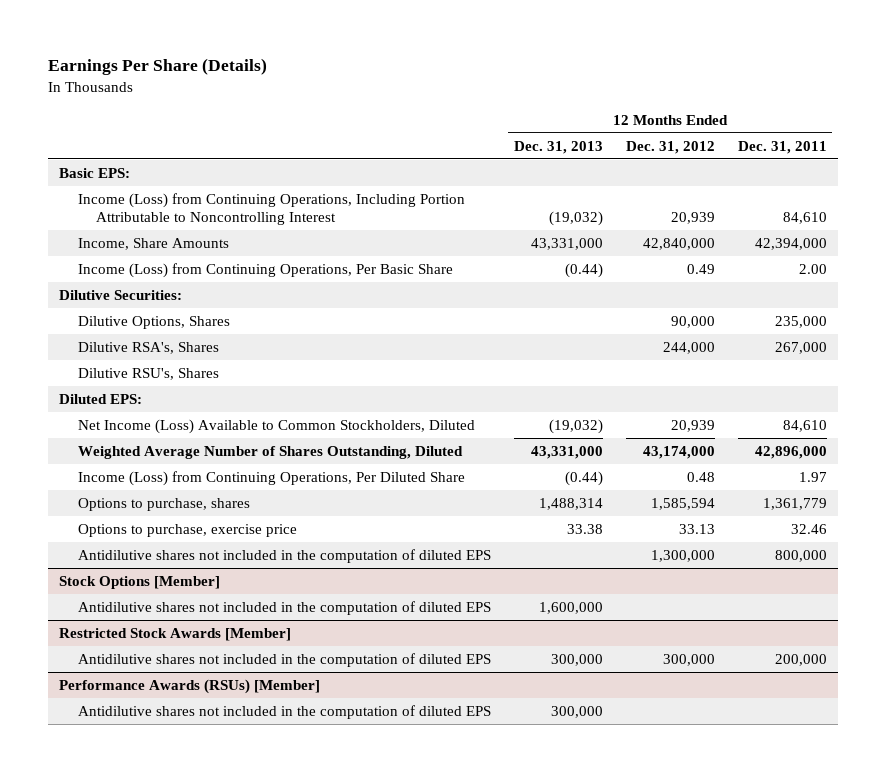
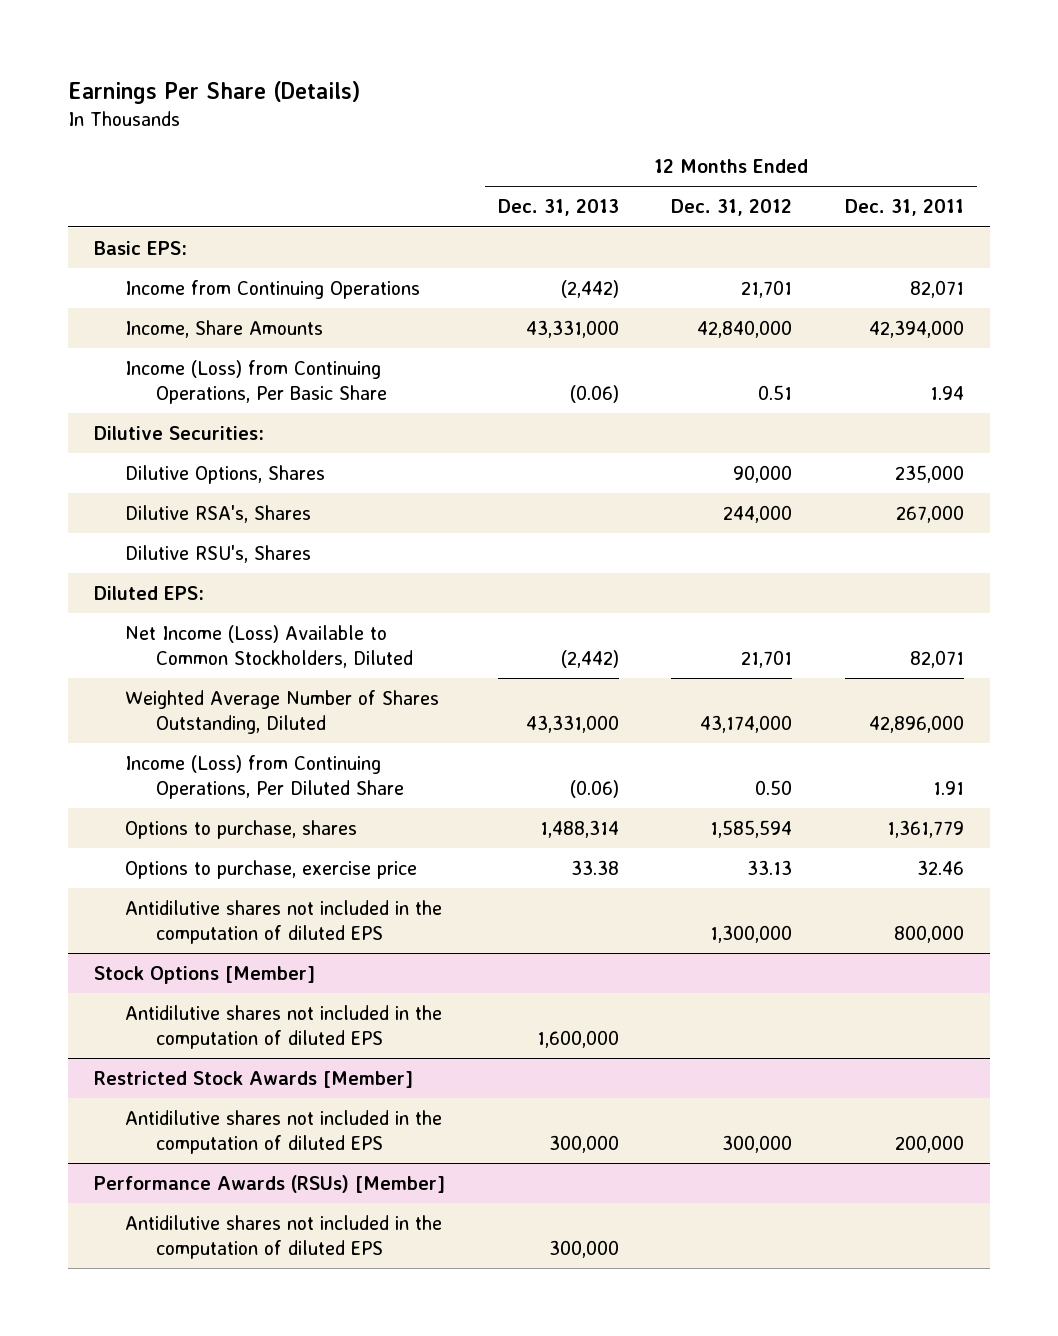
[77,192,465,226] Income (Loss) from Continuing Operations, Including Portion Attributable to Noncontrolling Interest -> [125,279,421,299] Income from Continuing Operations
[548,211,603,227] (19,032) -> [560,279,619,298] (2,442)
[670,212,715,225] 20,939 -> [741,279,793,298] 21,701
[782,212,827,225] 84,610 -> [909,279,964,298] 82,071
[564,262,603,278] (0.44) -> [569,384,619,403] (0.06)
[686,263,715,274] 0.49 -> [758,384,793,400] 0.51
[798,263,827,274] 2.00 -> [929,385,964,400] 1.94
[548,418,603,434] (19,032) -> [560,649,619,668] (2,442)
[670,419,715,432] 20,939 -> [741,649,793,668] 21,701
[782,419,827,432] 84,610 -> [909,649,964,668] 82,071
[564,470,603,486] (0.44) -> [569,779,619,798] (0.06)
[686,471,715,482] 0.48 -> [755,779,793,795] 0.50
[798,471,827,482] 1.97 -> [932,780,964,795] 1.91

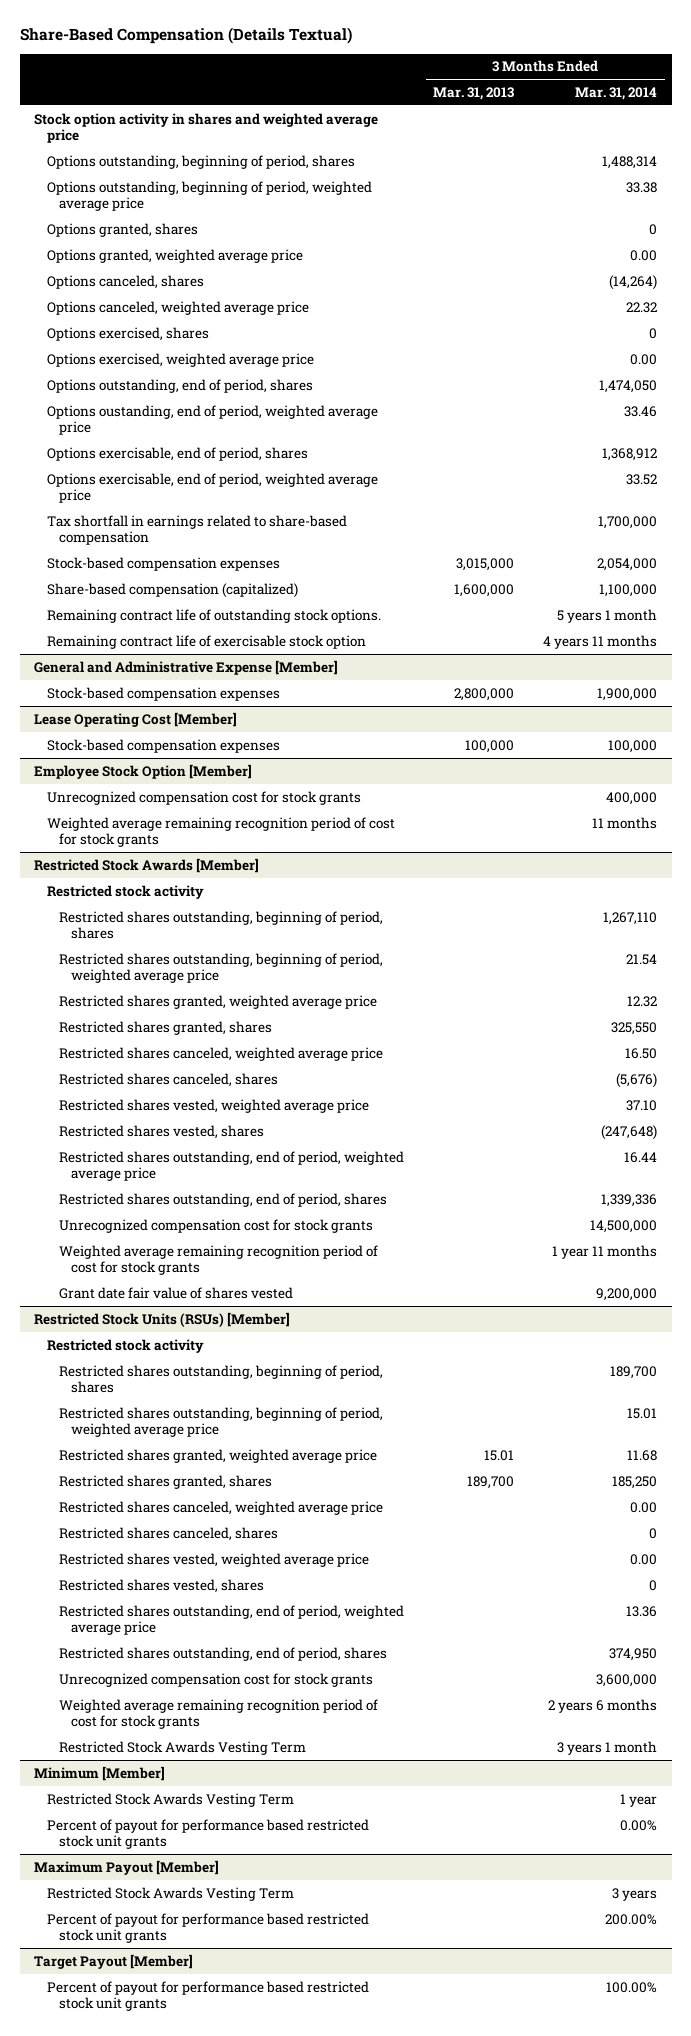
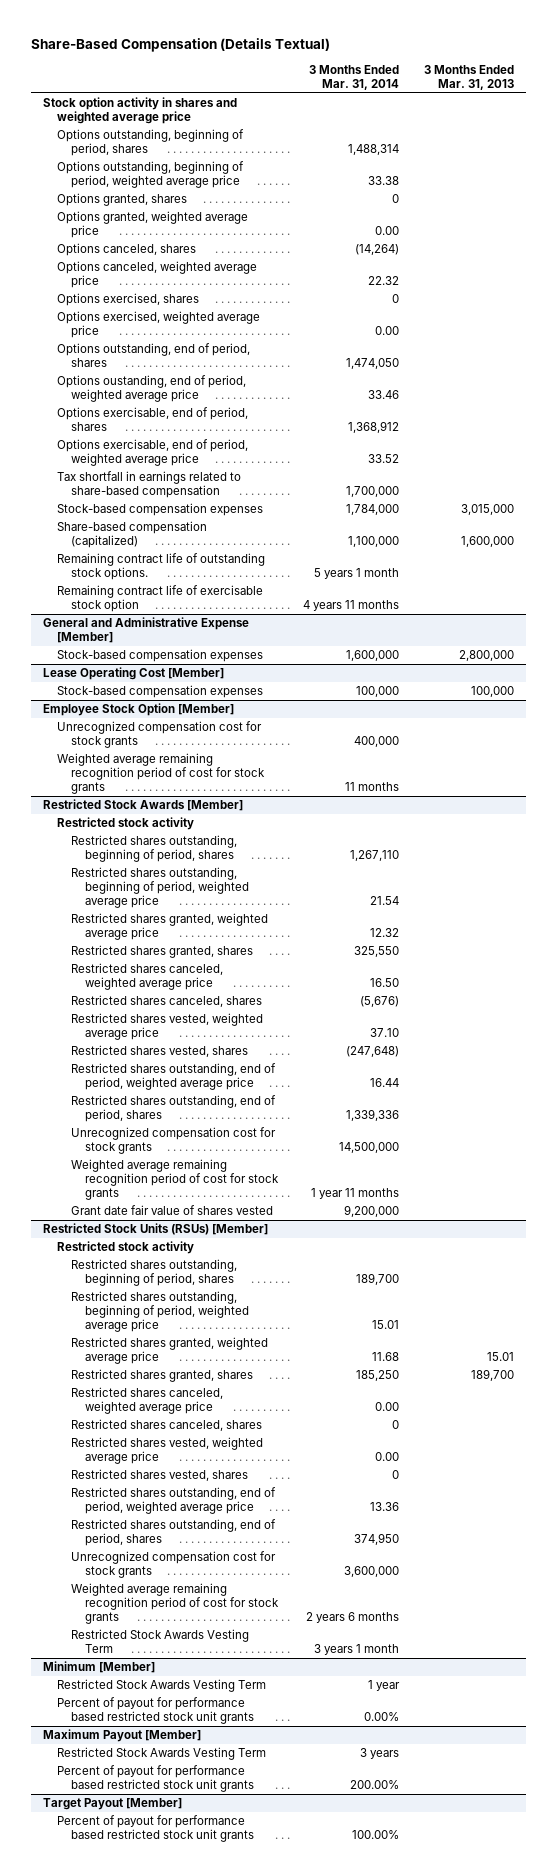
[597,557,658,571] 2,054,000 -> [345,504,399,516] 1,784,000
[597,687,658,701] 1,900,000 -> [345,650,399,662] 1,600,000

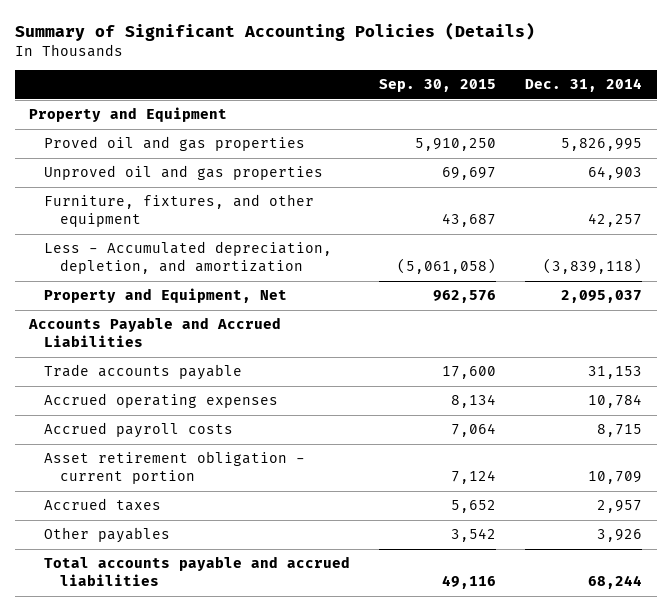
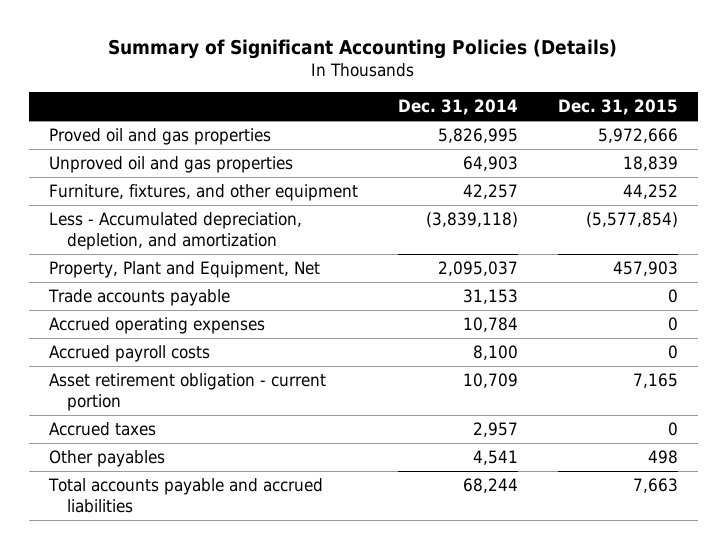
[379,79,497,93] Sep. 30, 2015 -> none
none -> [557,99,678,116] Dec. 31, 2015
[29,107,228,123] Property and Equipment -> none
[28,317,282,348] Accounts Payable and Accrued Liabilities -> none
[44,288,288,304] Property and Equipment, Net -> [48,260,320,278] Property, Plant and Equipment, Net
[597,424,643,438] 8,715 -> [472,344,518,360] 8,100
[597,529,643,543] 3,926 -> [472,449,518,465] 4,541

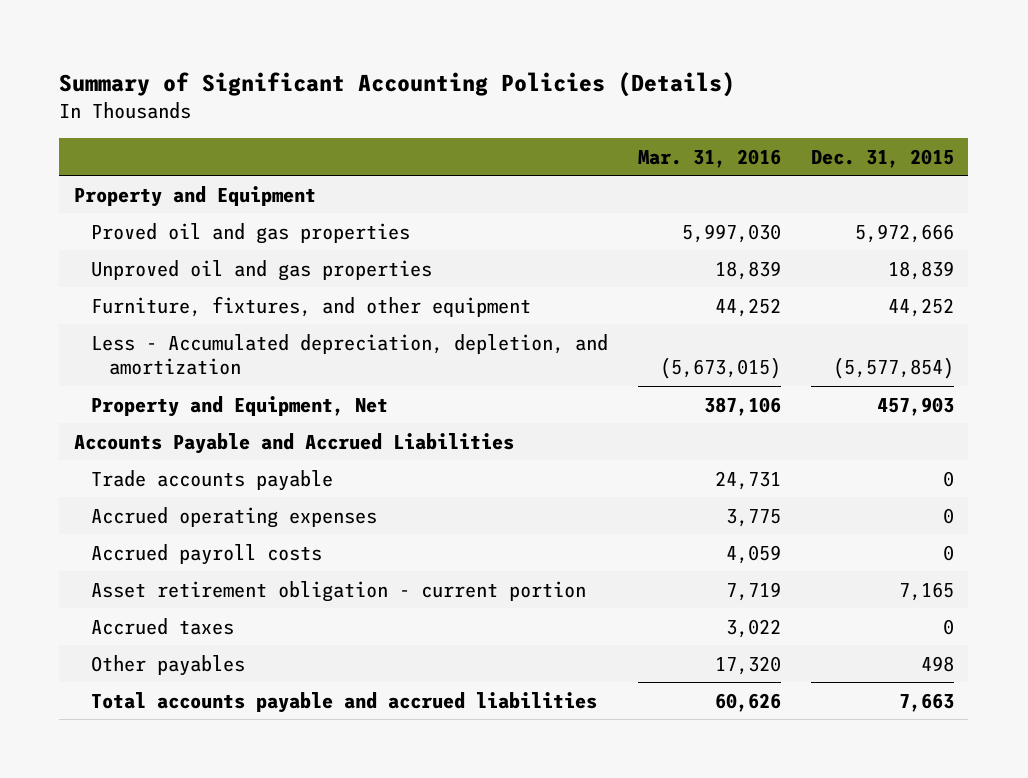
[397,99,518,116] Dec. 31, 2014 -> none
none -> [637,148,781,168] Mar. 31, 2016
none -> [74,185,317,207] Property and Equipment
[48,260,320,278] Property, Plant and Equipment, Net -> [91,395,389,417] Property and Equipment, Net
none -> [74,432,515,454] Accounts Payable and Accrued Liabilities

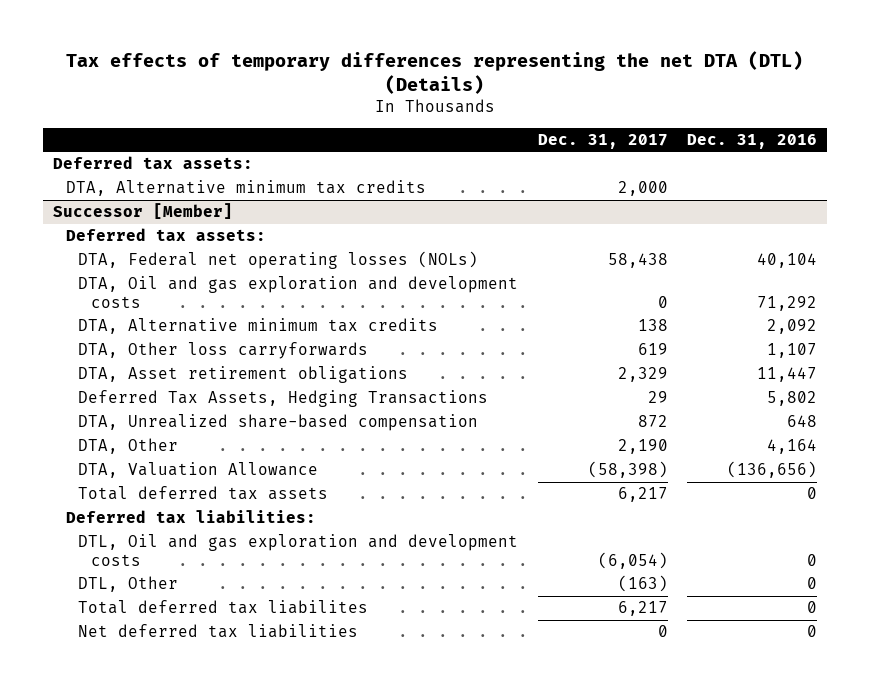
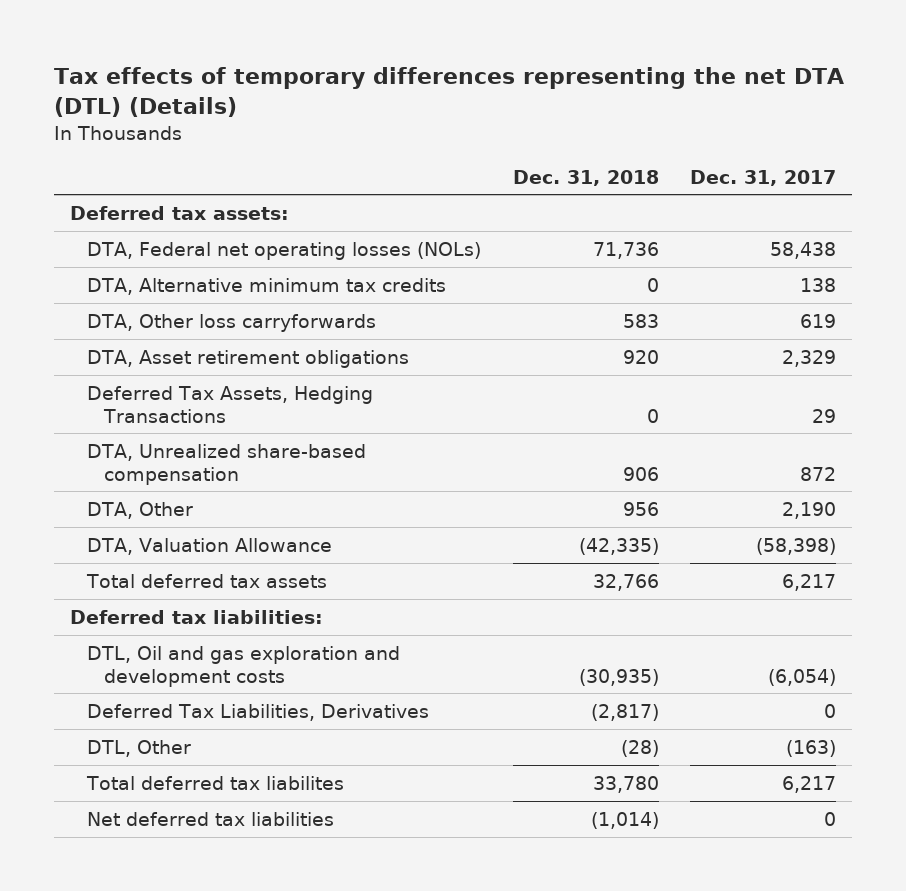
[687,134,818,150] Dec. 31, 2016 -> none
none -> [512,169,659,186] Dec. 31, 2018
[65,180,426,197] DTA, Alternative minimum tax credits -> none
[52,203,233,220] Successor [Member] -> none
[65,228,266,242] Deferred tax assets: -> none
[78,276,519,308] DTA, Oil and gas exploration and development costs -> none
none -> [87,703,430,721] Deferred Tax Liabilities, Derivatives

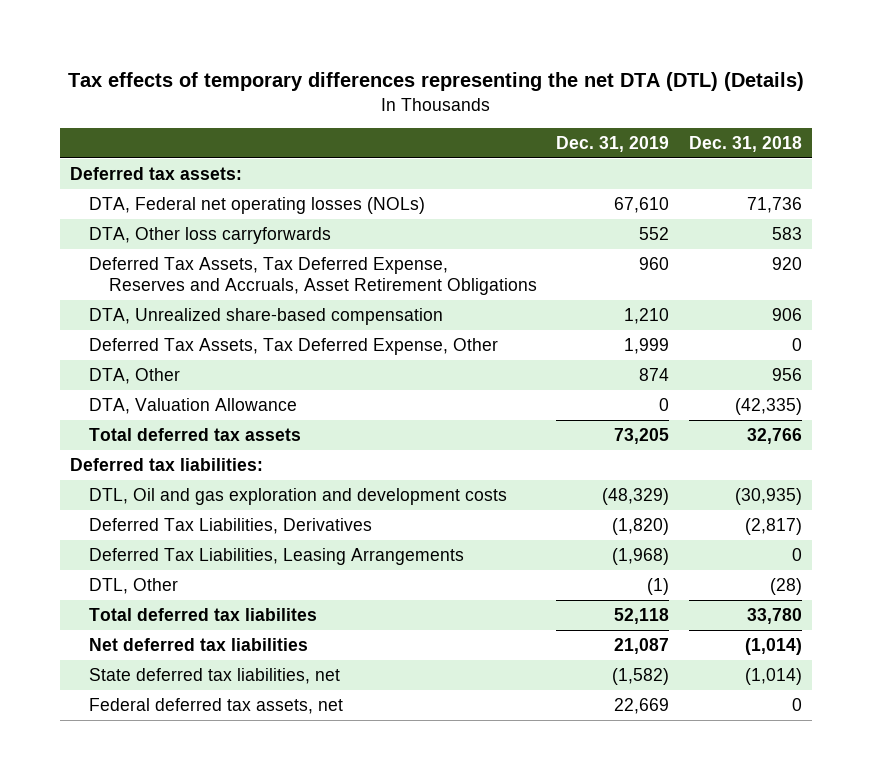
[689,169,836,186] Dec. 31, 2017 -> none
none -> [556,135,670,152] Dec. 31, 2019
[87,277,447,295] DTA, Alternative minimum tax credits -> none
[87,349,410,368] DTA, Asset retirement obligations -> none
[87,385,374,423] Deferred Tax Assets, Hedging Transactions -> none
none -> [89,256,538,295] Deferred Tax Assets, Tax Deferred Expense, Reserves and Accruals, Asset Retirement Obligations
none -> [89,337,499,355] Deferred Tax Assets, Tax Deferred Expense, Other
none -> [89,547,465,565] Deferred Tax Liabilities, Leasing Arrangements
none -> [89,667,341,684] State deferred tax liabilities, net
none -> [89,697,344,714] Federal deferred tax assets, net

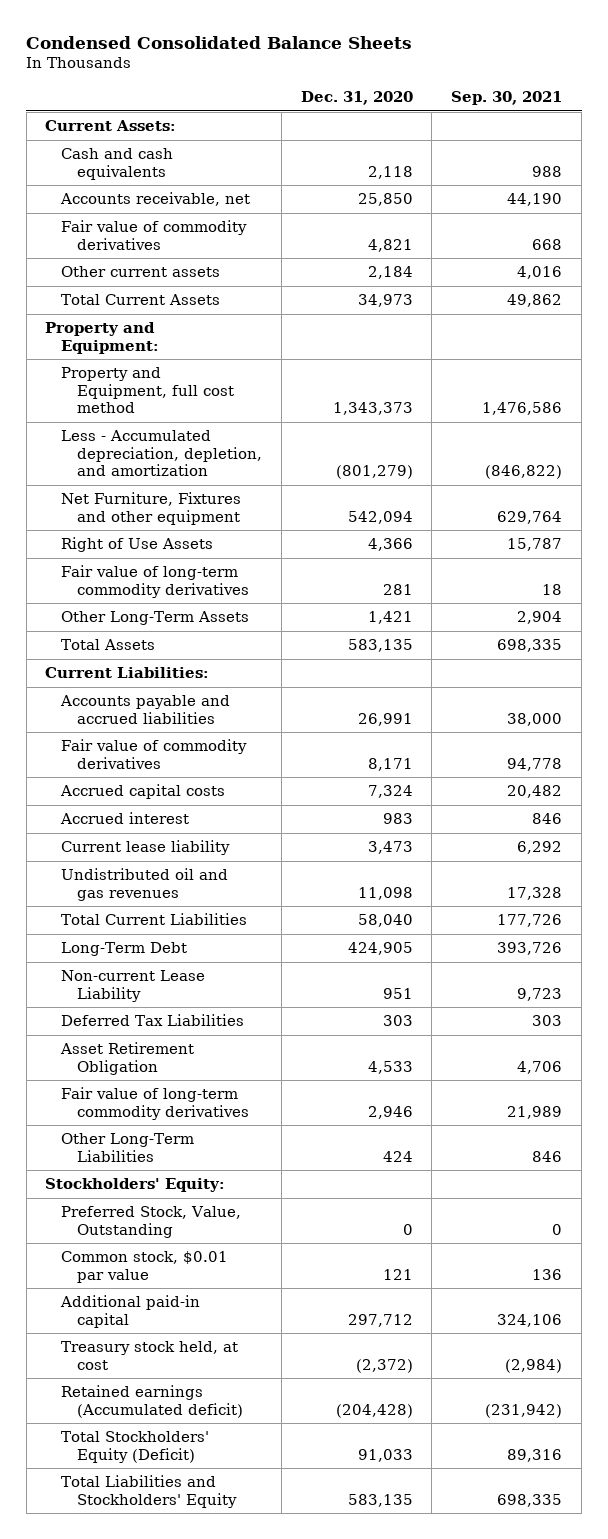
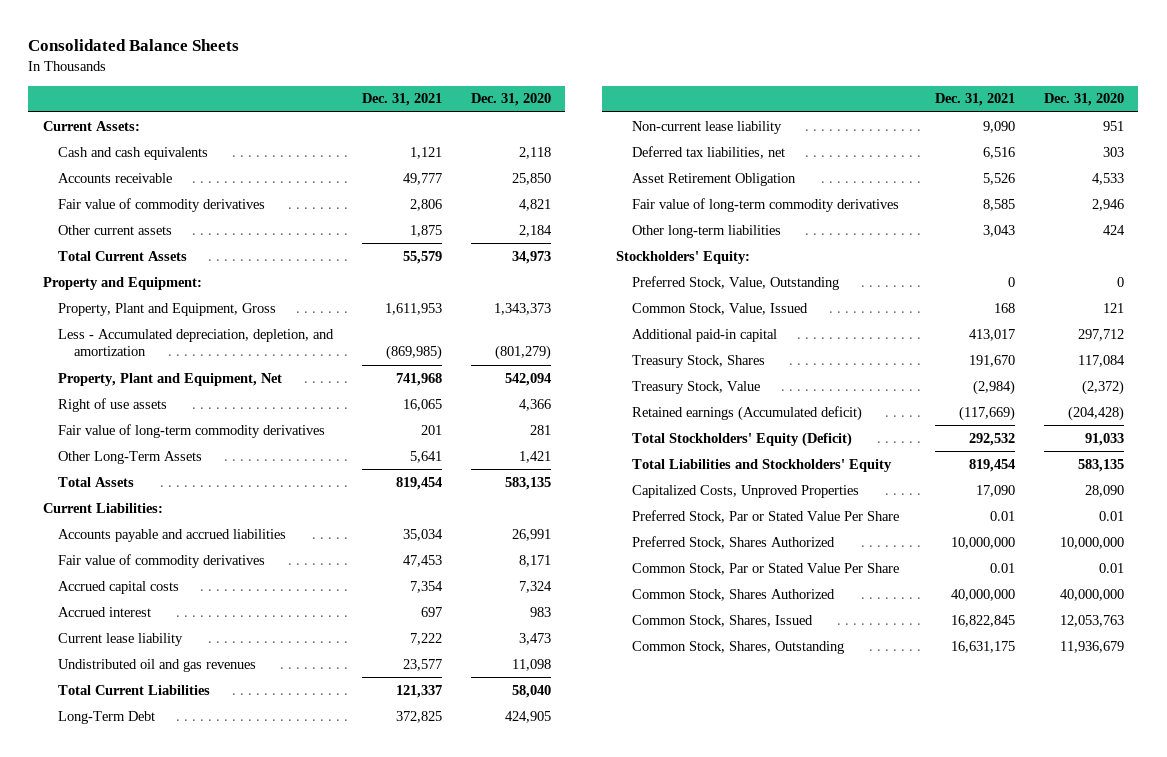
[26,35,413,49] Condensed Consolidated Balance Sheets -> [28,39,240,52] Consolidated Balance Sheets
[451,91,563,106] Sep. 30, 2021 -> none
none -> [362,93,443,107] Dec. 31, 2021
[60,192,251,207] Accounts receivable, net -> [58,172,173,183] Accounts receivable
[61,367,234,413] Property and Equipment, full cost method -> [58,302,277,316] Property, Plant and Equipment, Gross
[61,492,242,525] Net Furniture, Fixtures and other equipment -> [58,372,283,386] Property, Plant and Equipment, Net
[61,537,214,553] Right of Use Assets -> [58,397,168,412] Right of use assets
[61,970,206,1002] Non-current Lease Liability -> [631,120,782,134] Non-current lease liability
[61,1014,245,1027] Deferred Tax Liabilities -> [631,145,785,159] Deferred tax liabilities, net
[61,1133,195,1162] Other Long-Term Liabilities -> [631,224,781,238] Other long-term liabilities
[61,1251,229,1283] Common stock, $0.01 par value -> [631,302,808,315] Common Stock, Value, Issued
none -> [631,354,765,368] Treasury Stock, Shares
[61,1341,239,1370] Treasury stock held, at cost -> [631,380,760,394] Treasury Stock, Value
none -> [631,484,859,498] Capitalized Costs, Unproved Properties
none -> [631,509,899,523] Preferred Stock, Par or Stated Value Per Share
none -> [631,535,835,549] Preferred Stock, Shares Authorized
none -> [631,562,899,575] Common Stock, Par or Stated Value Per Share
none -> [631,588,835,601] Common Stock, Shares Authorized
none -> [631,614,813,627] Common Stock, Shares, Issued
none -> [631,640,844,654] Common Stock, Shares, Outstanding

